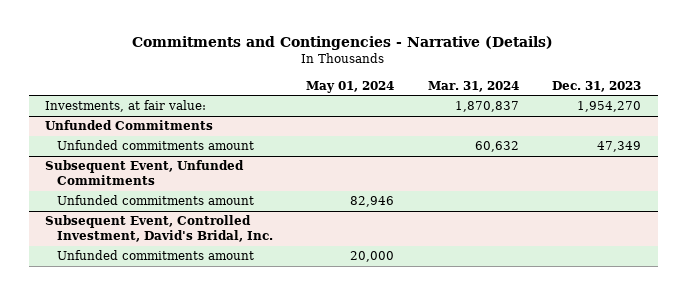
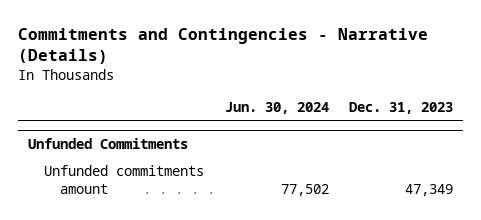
[306,80,395,93] May 01, 2024 -> none
[427,80,519,92] Mar. 31, 2024 -> none
none -> [224,101,329,114] Jun. 30, 2024
[45,100,207,113] Investments, at fair value: -> none
[45,160,245,186] Subsequent Event, Unfunded Commitments -> none
[57,195,255,206] Unfunded commitments amount -> none
[45,215,274,243] Subsequent Event, Controlled Investment, David's Bridal, Inc. -> none
[57,250,255,261] Unfunded commitments amount -> none

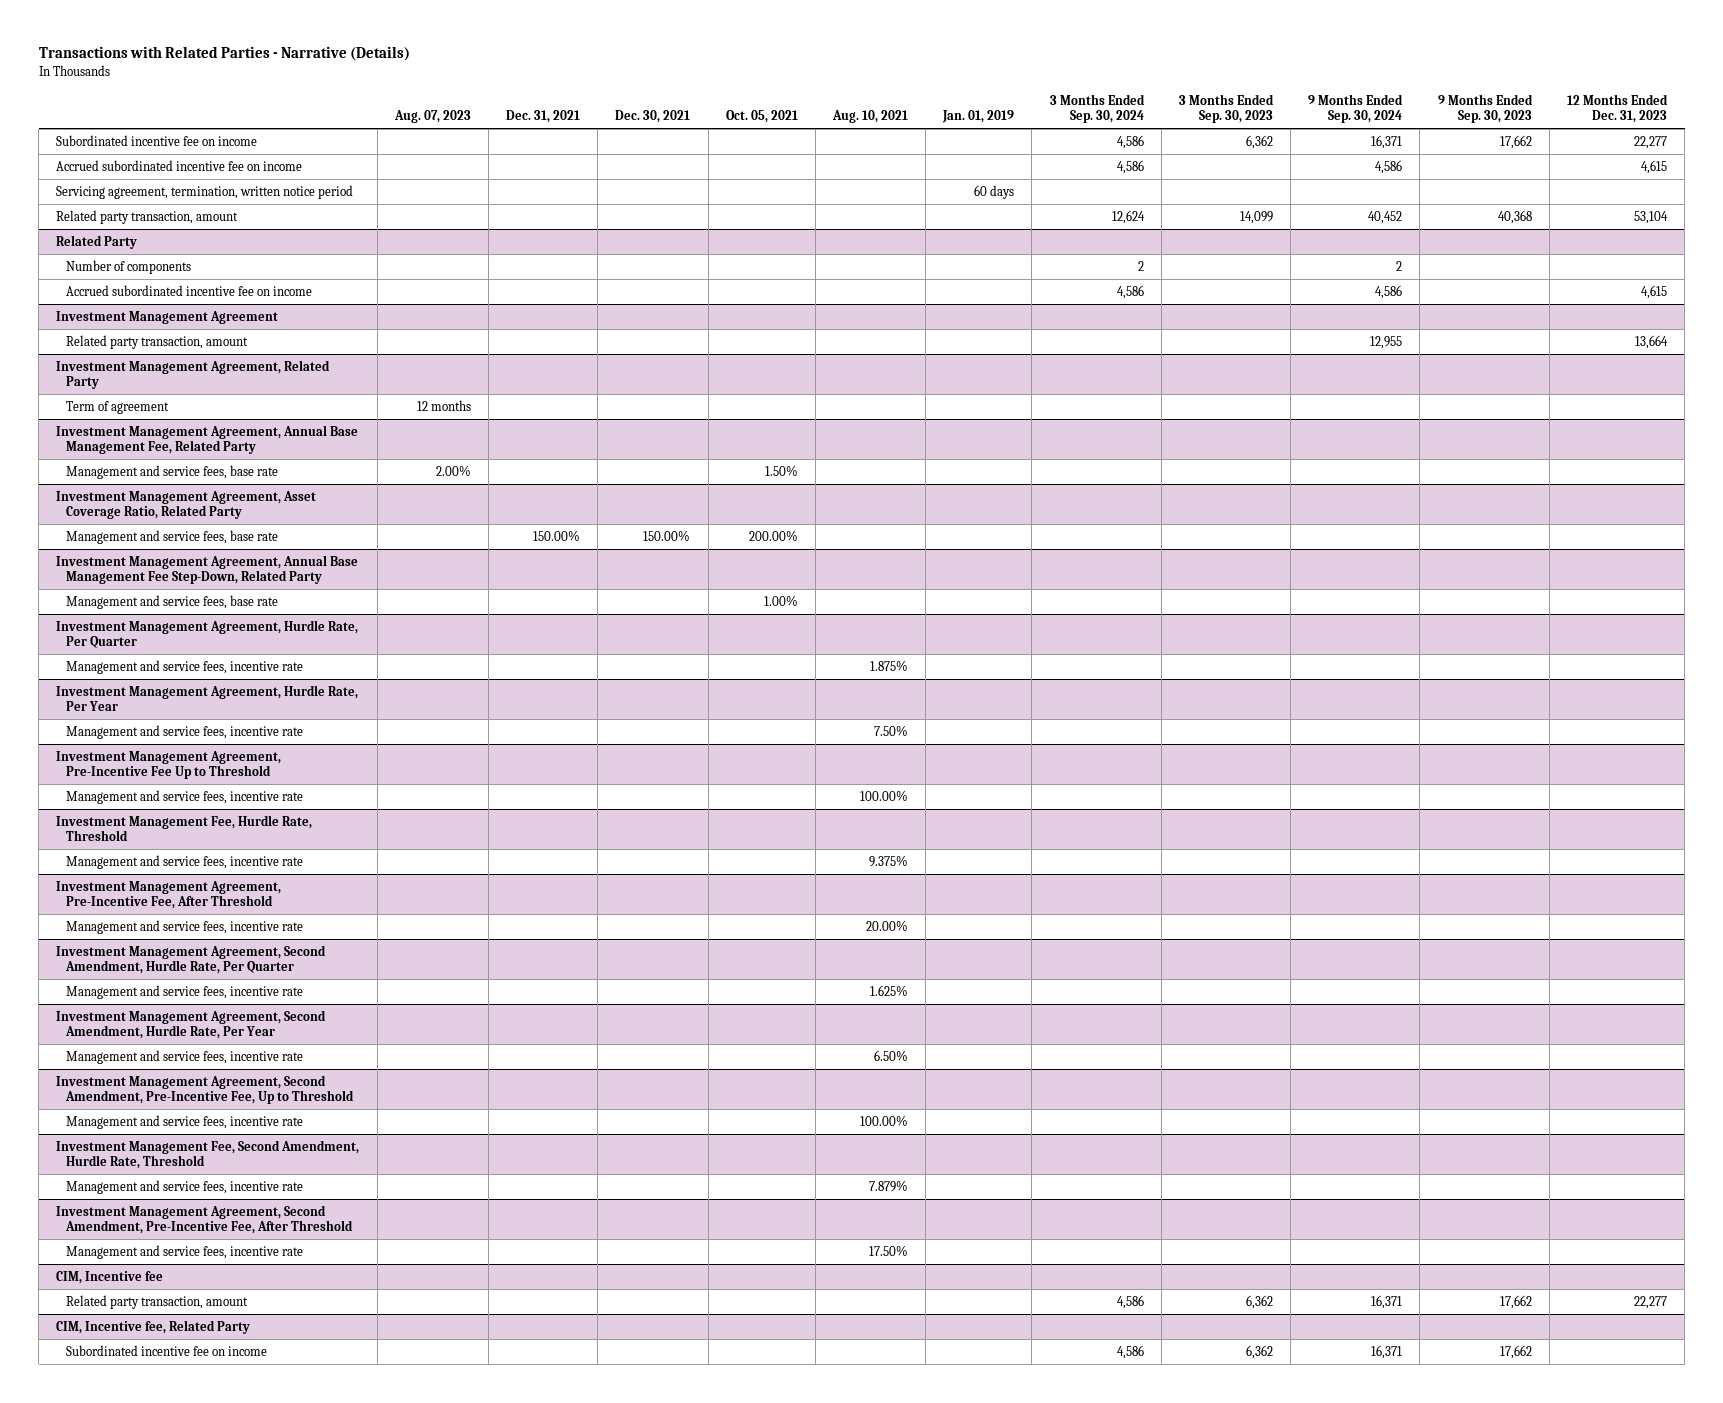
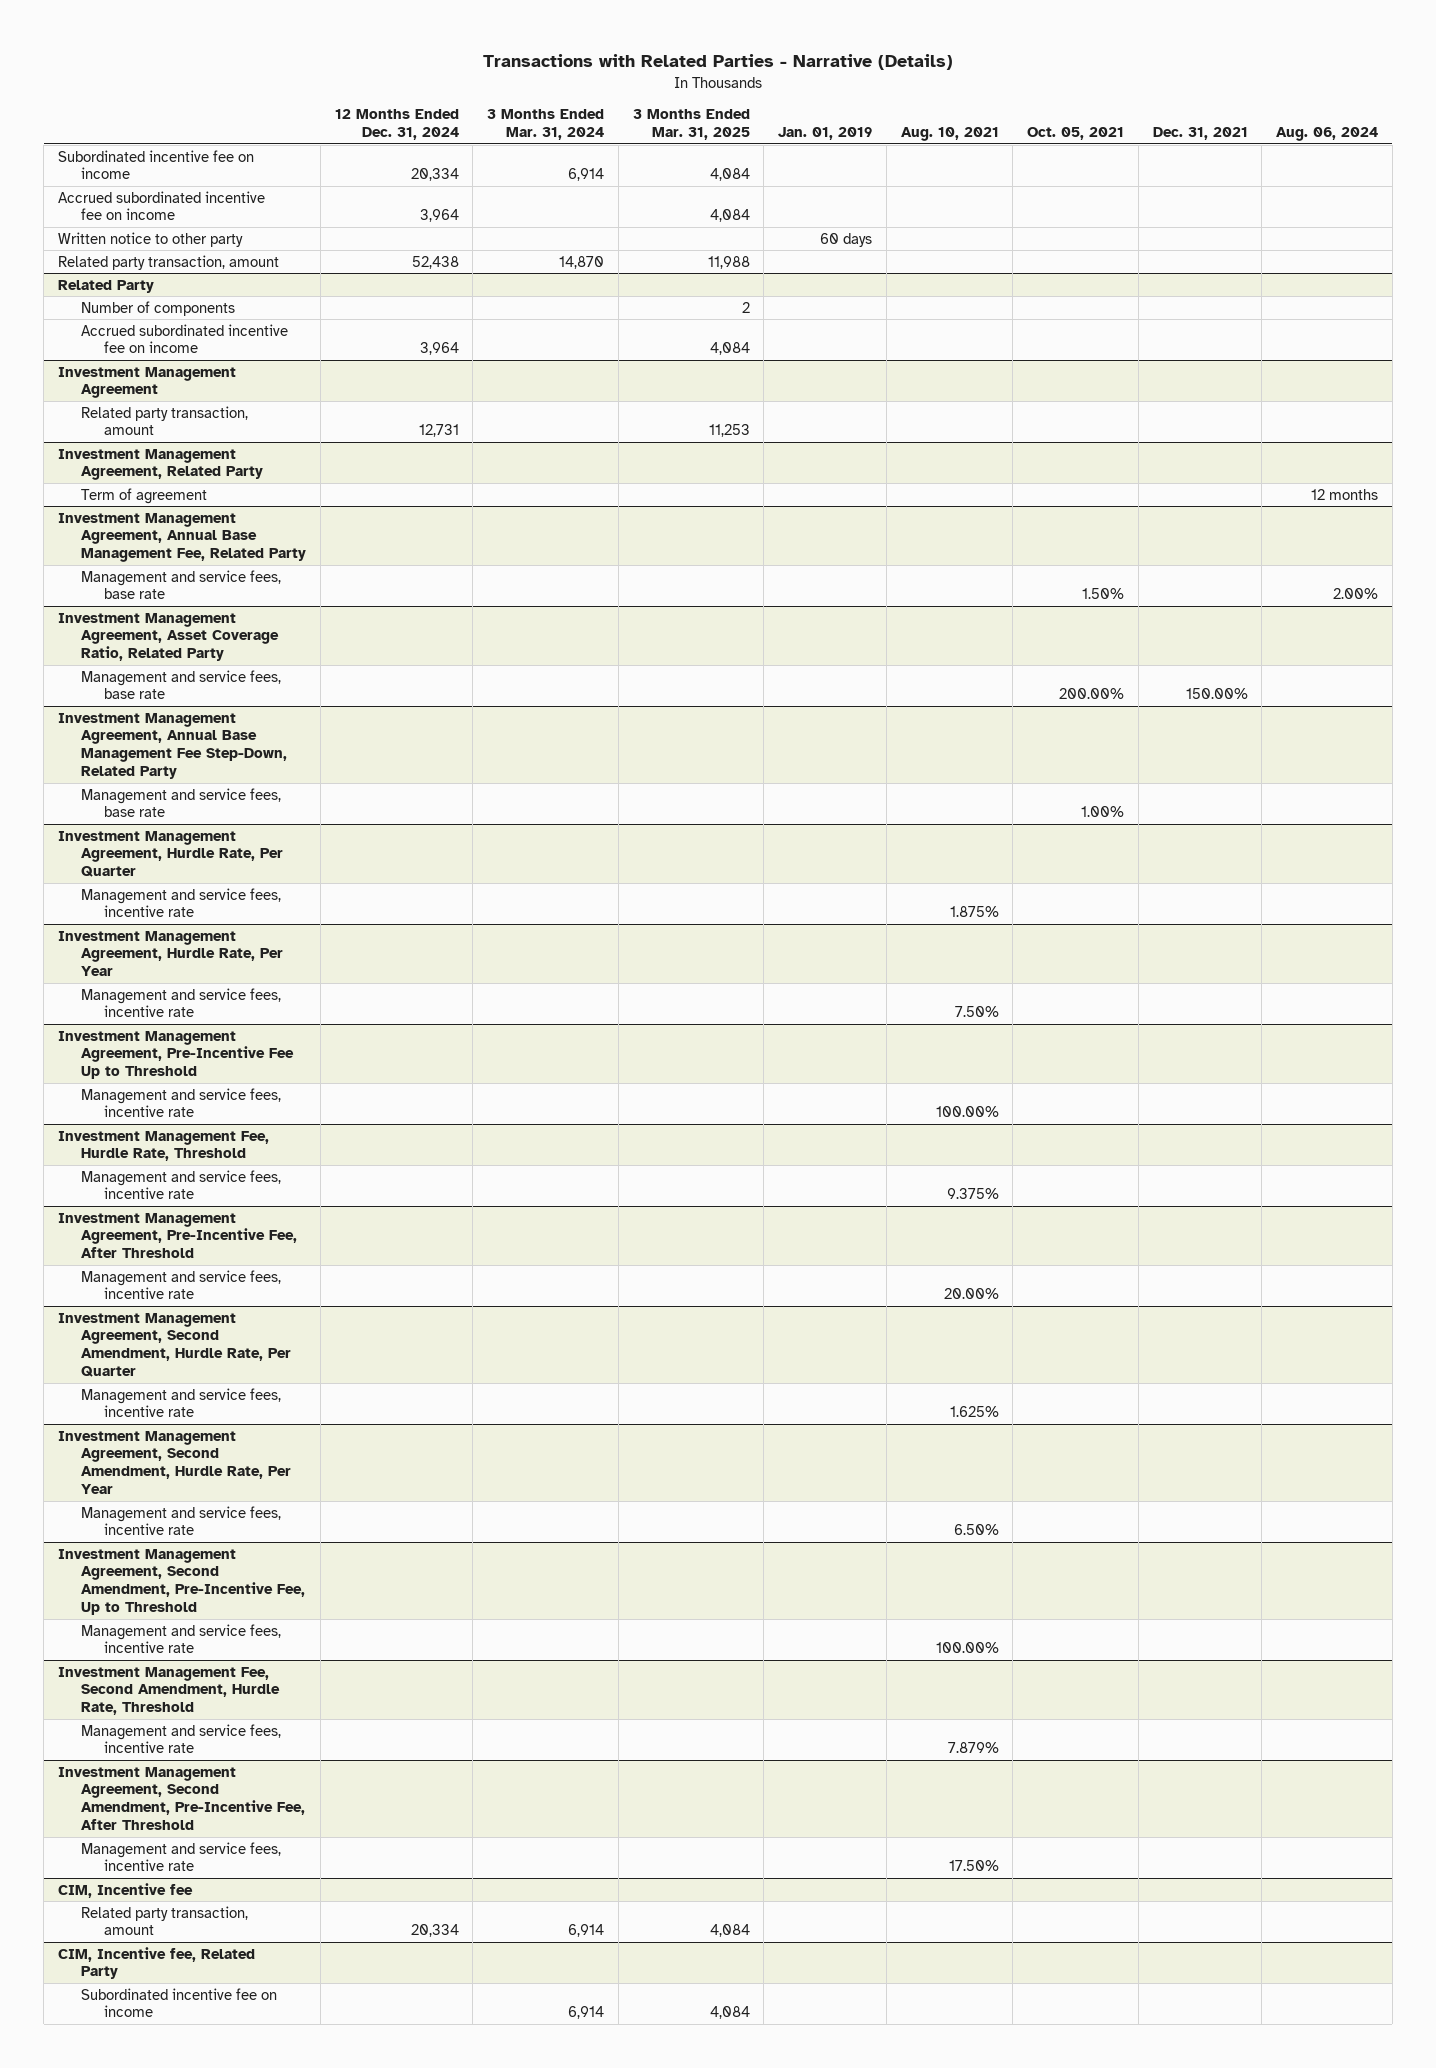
[393,110,471,124] Aug. 07, 2023 -> none
[615,110,691,124] Dec. 30, 2021 -> none
[1049,93,1145,124] 3 Months Ended Sep. 30, 2024 -> none
[1178,93,1274,124] 3 Months Ended Sep. 30, 2023 -> none
[1308,93,1404,124] 9 Months Ended Sep. 30, 2024 -> none
[1437,93,1533,124] 9 Months Ended Sep. 30, 2023 -> none
[1566,93,1668,124] 12 Months Ended Dec. 31, 2023 -> none
none -> [334,109,459,141] 12 Months Ended Dec. 31, 2024
none -> [487,109,605,141] 3 Months Ended Mar. 31, 2024
none -> [632,109,750,141] 3 Months Ended Mar. 31, 2025
none -> [1276,127,1379,142] Aug. 06, 2024
[56,184,354,199] Servicing agreement, termination, written notice period -> [58,231,244,247] Written notice to other party

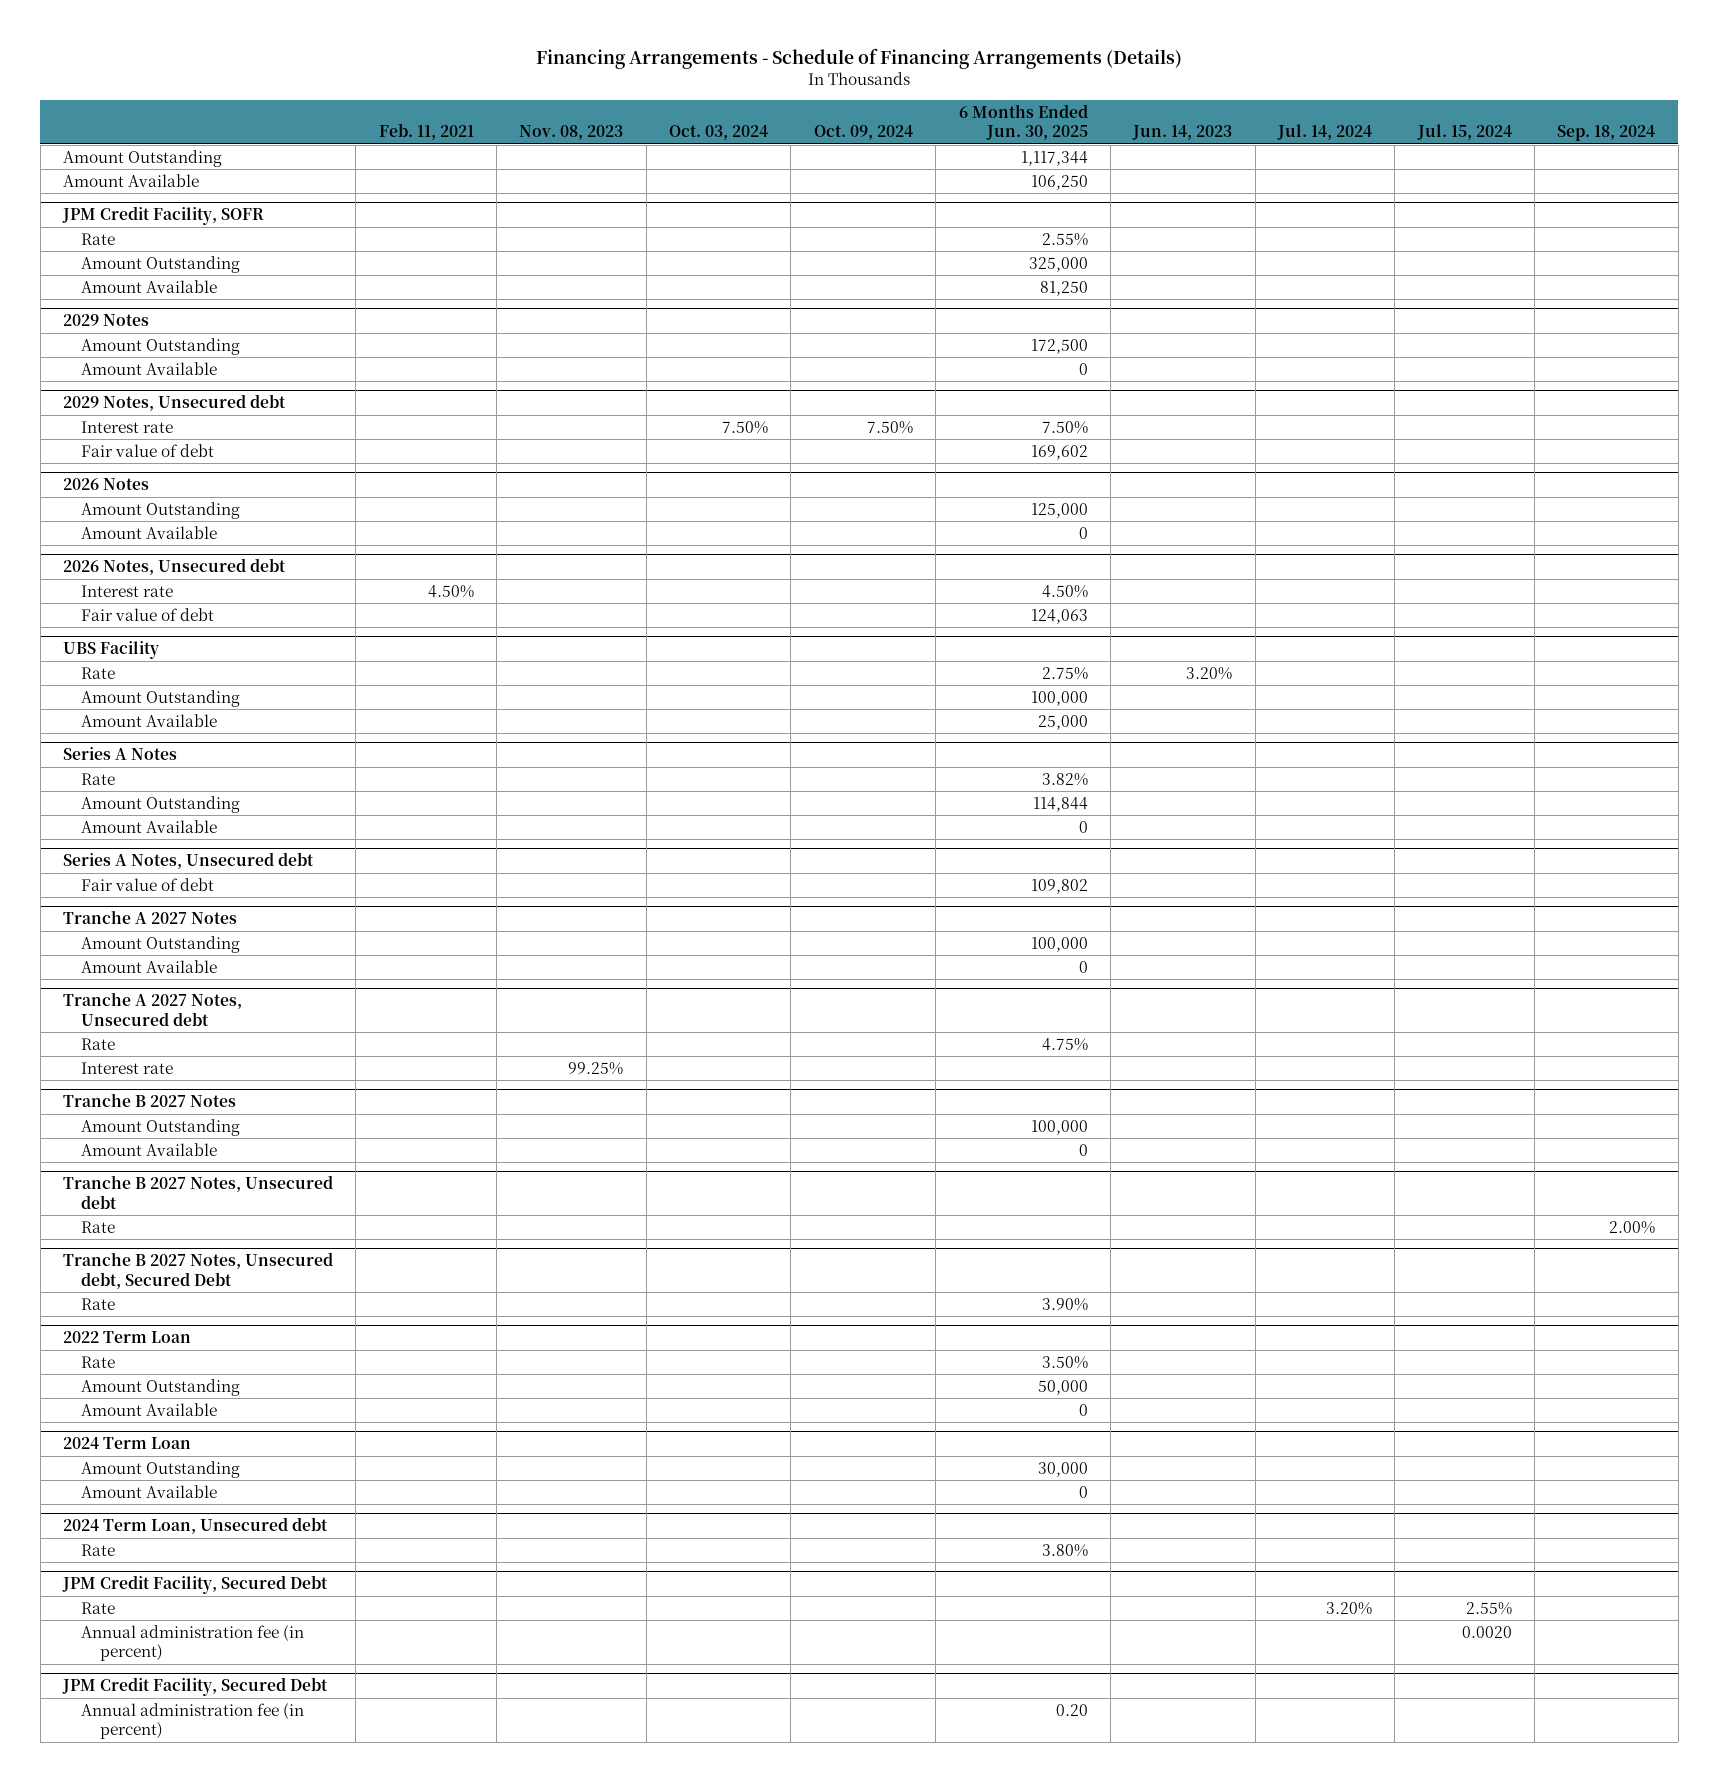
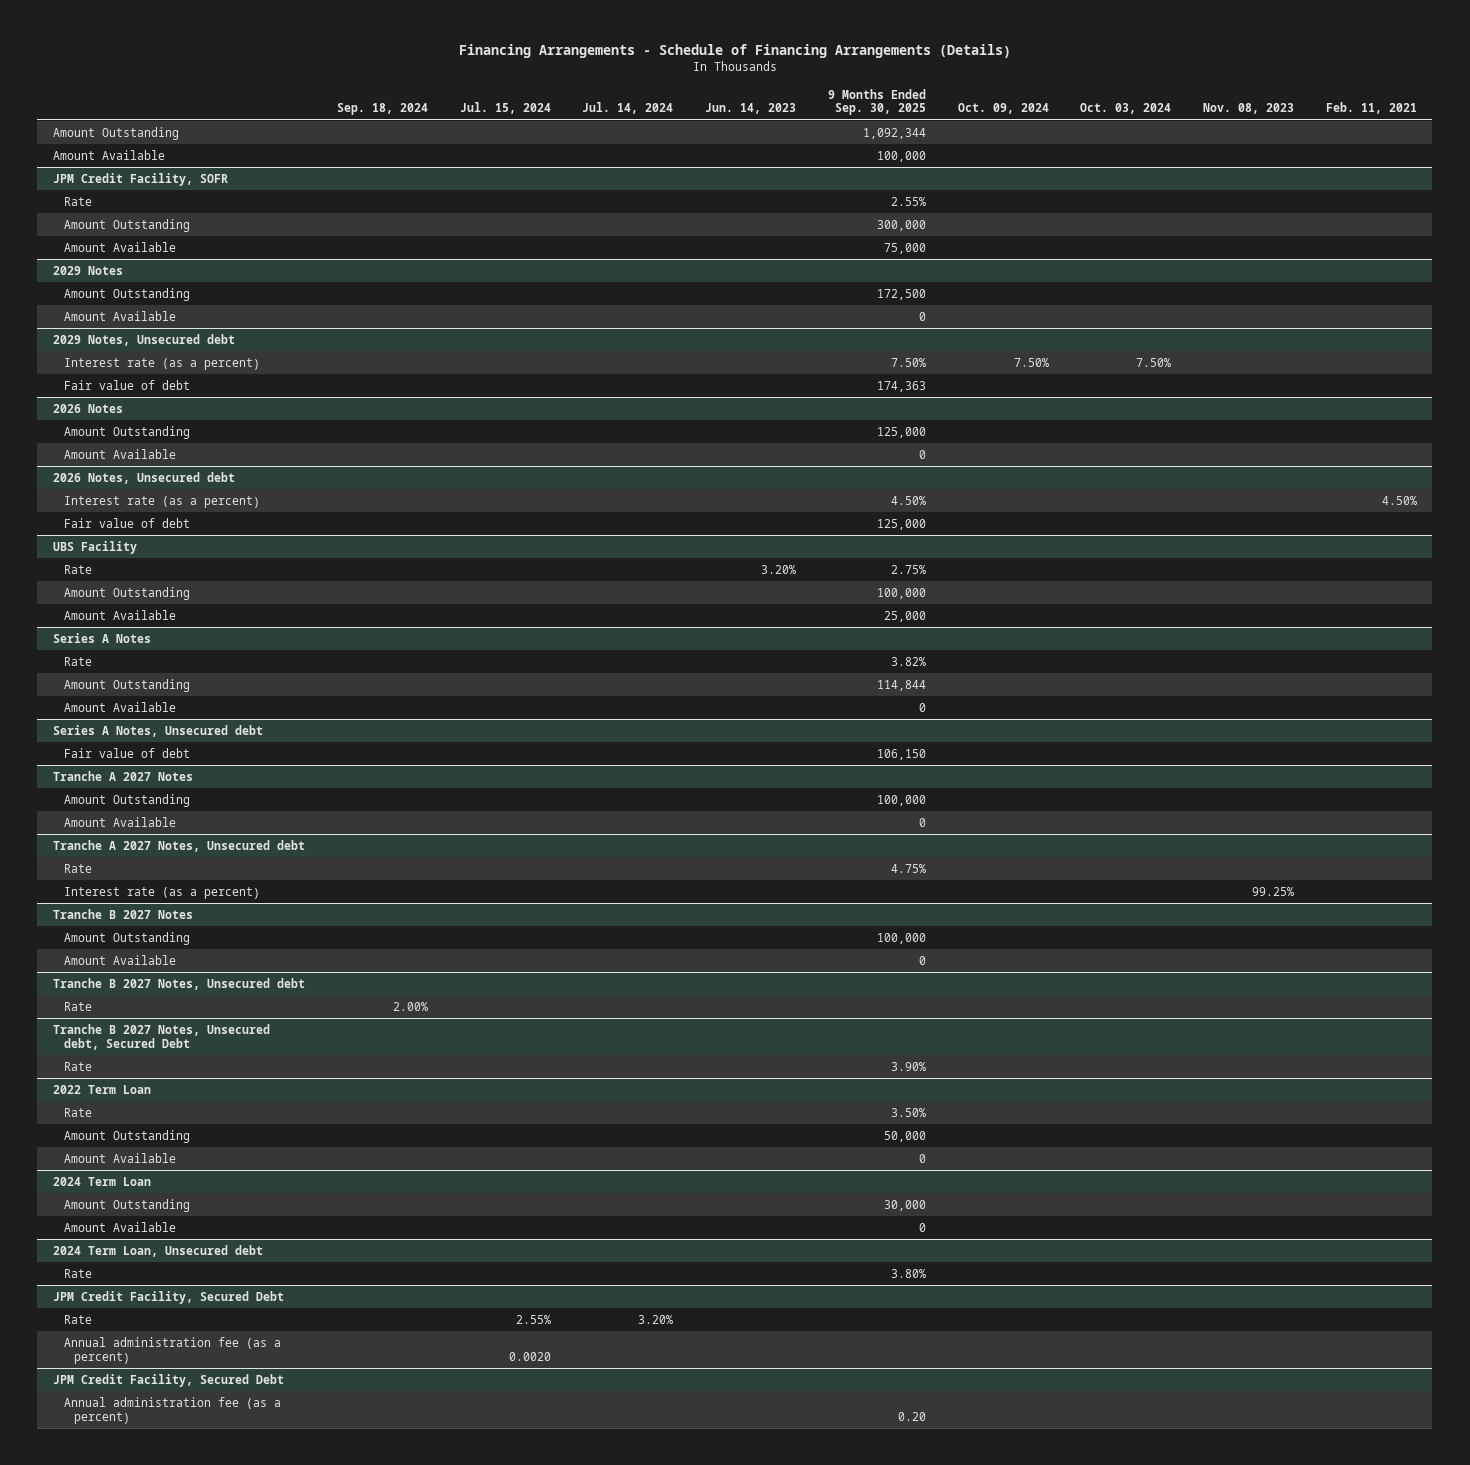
[958,103,1088,141] 6 Months Ended Jun. 30, 2025 -> none
none -> [827,88,926,116] 9 Months Ended Sep. 30, 2025
[81,420,174,433] Interest rate -> [63,357,260,370] Interest rate (as a percent)
[81,584,174,597] Interest rate -> [63,495,260,508] Interest rate (as a percent)
[81,1061,174,1074] Interest rate -> [63,886,260,899] Interest rate (as a percent)
[81,1624,305,1662] Annual administration fee (in percent) -> [63,1336,281,1364] Annual administration fee (as a percent)
[81,1702,305,1740] Annual administration fee (in percent) -> [63,1396,281,1424] Annual administration fee (as a percent)

